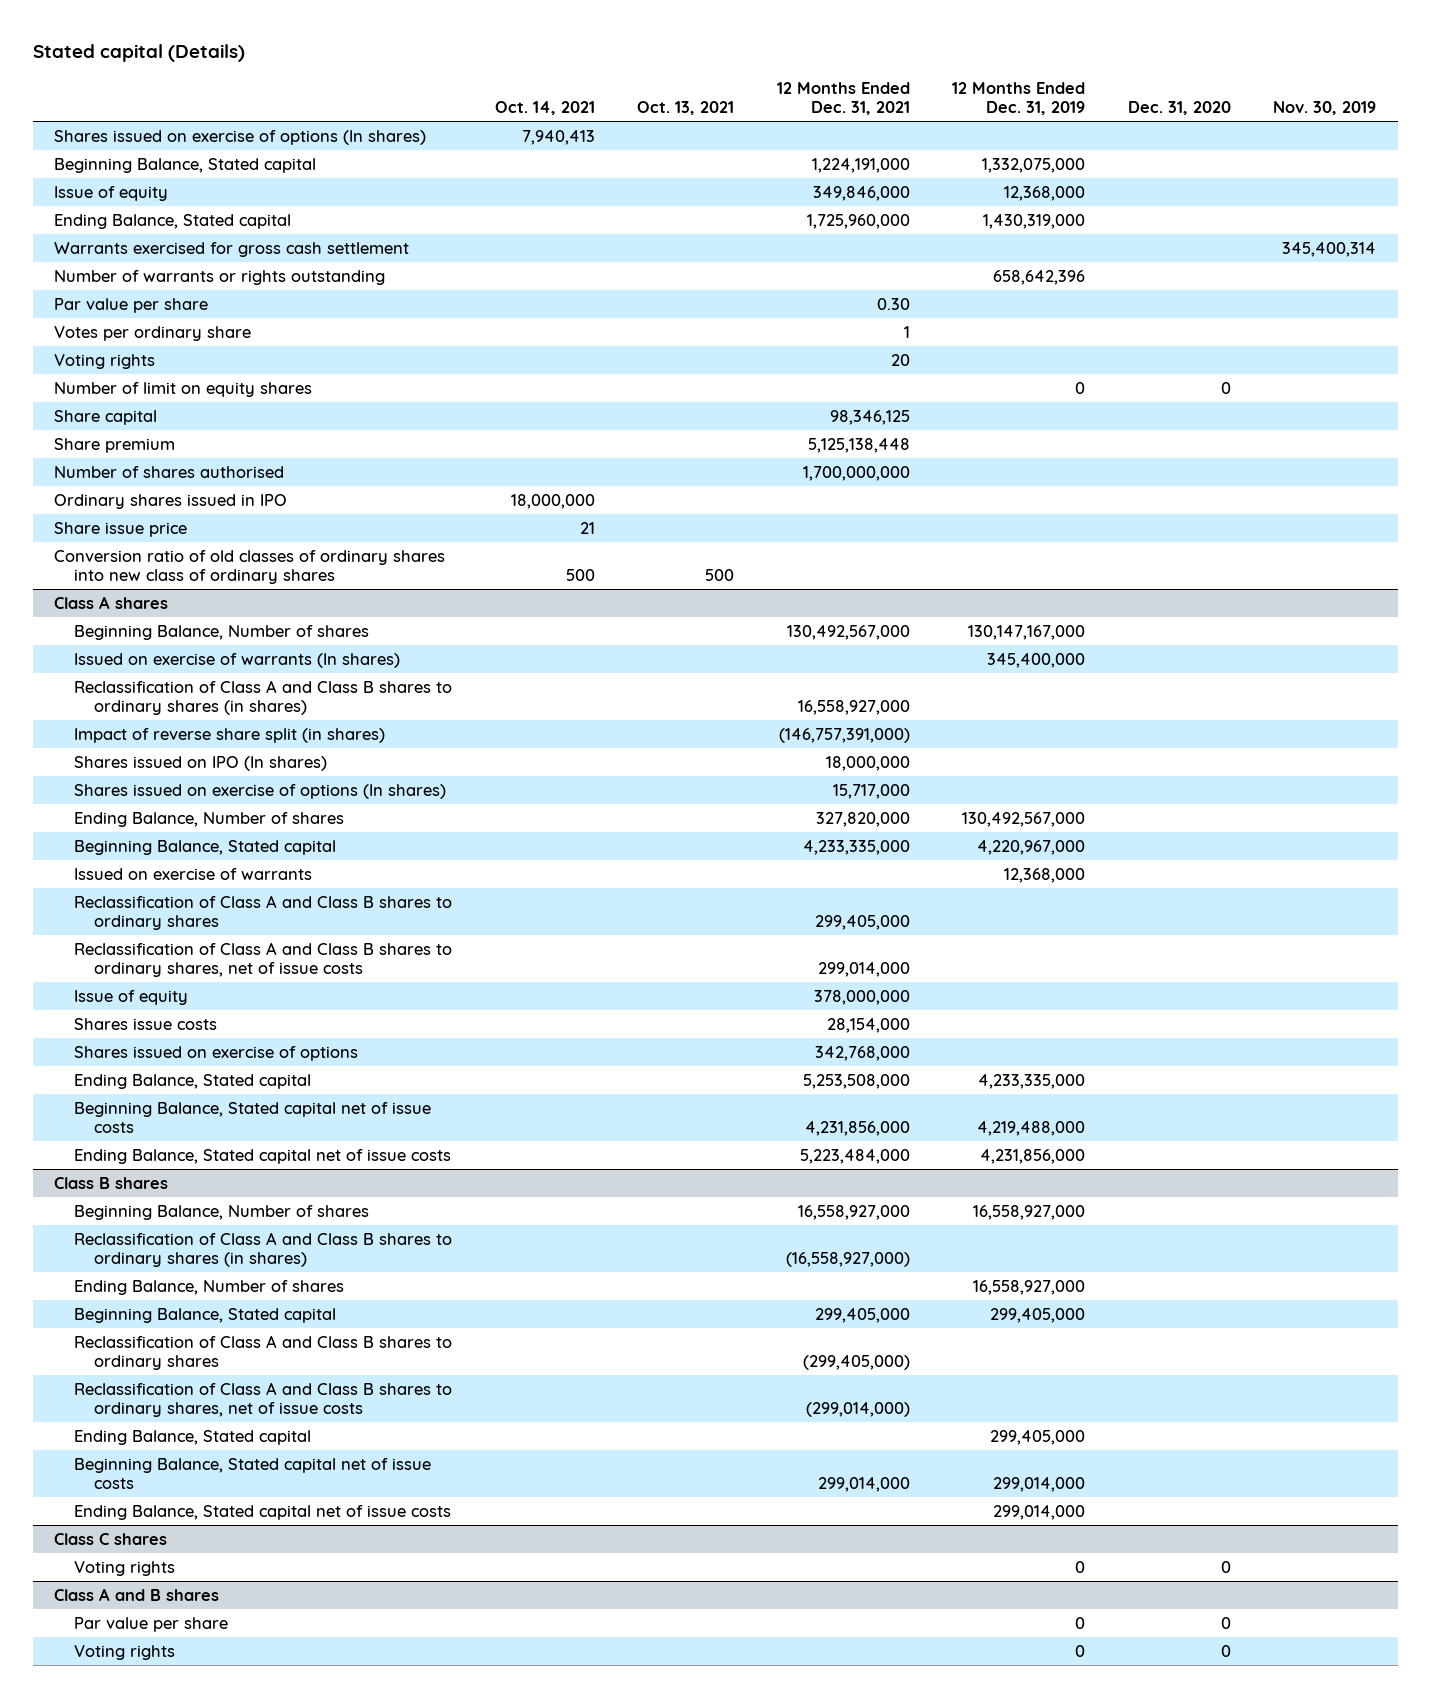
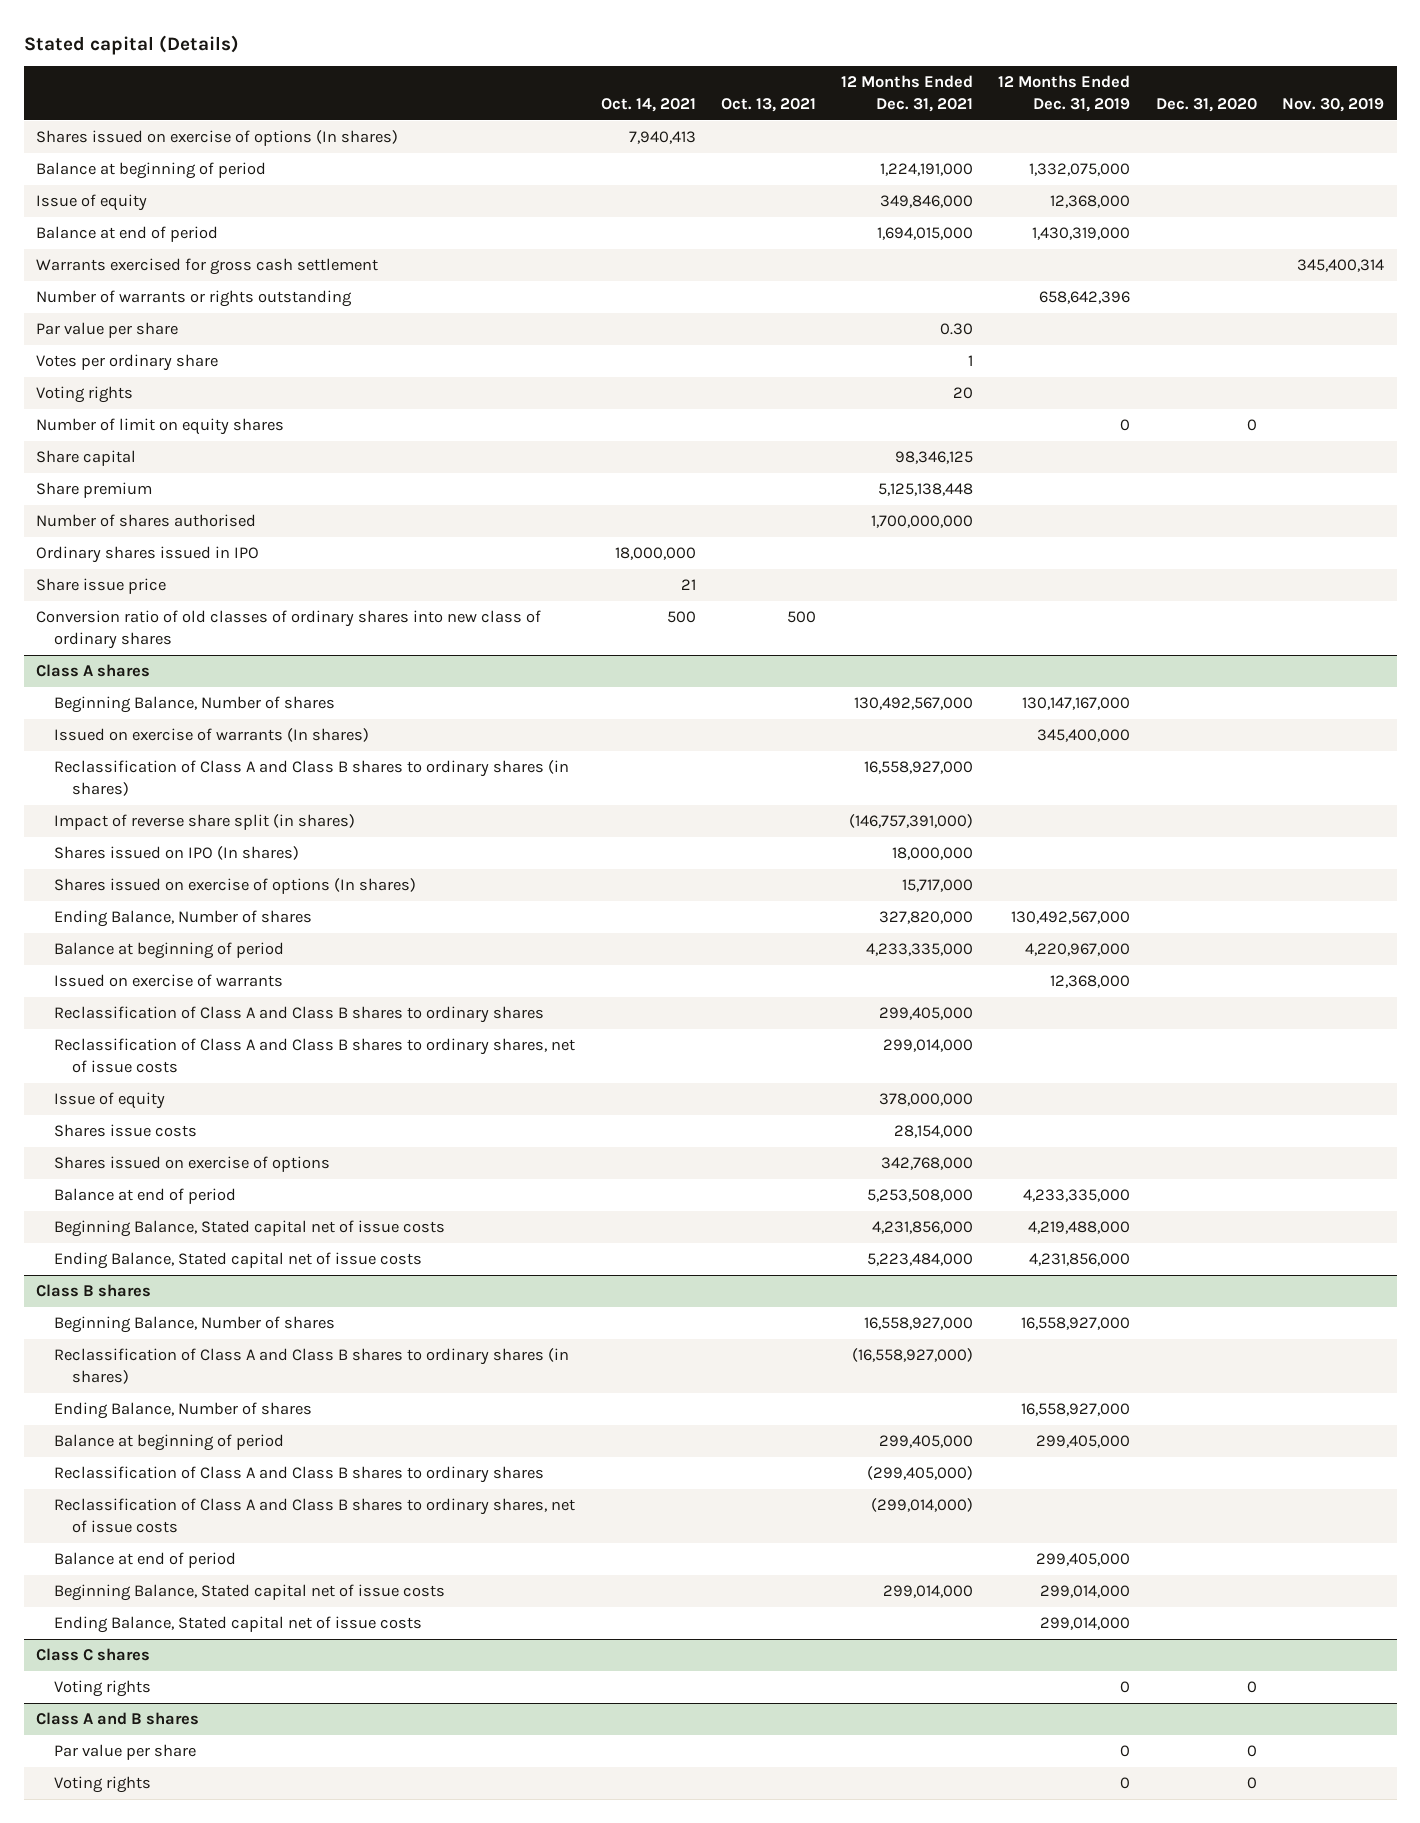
[53,157,316,173] Beginning Balance, Stated capital -> [36,162,267,180] Balance at beginning of period
[53,213,291,229] Ending Balance, Stated capital -> none
none -> [36,226,219,243] Balance at end of period
[74,839,337,855] Beginning Balance, Stated capital -> [54,942,285,960] Balance at beginning of period
[74,1073,312,1089] Ending Balance, Stated capital -> [54,1188,237,1205] Balance at end of period
[74,1307,337,1323] Beginning Balance, Stated capital -> [54,1434,285,1452] Balance at beginning of period
[74,1429,312,1445] Ending Balance, Stated capital -> [54,1552,237,1569] Balance at end of period

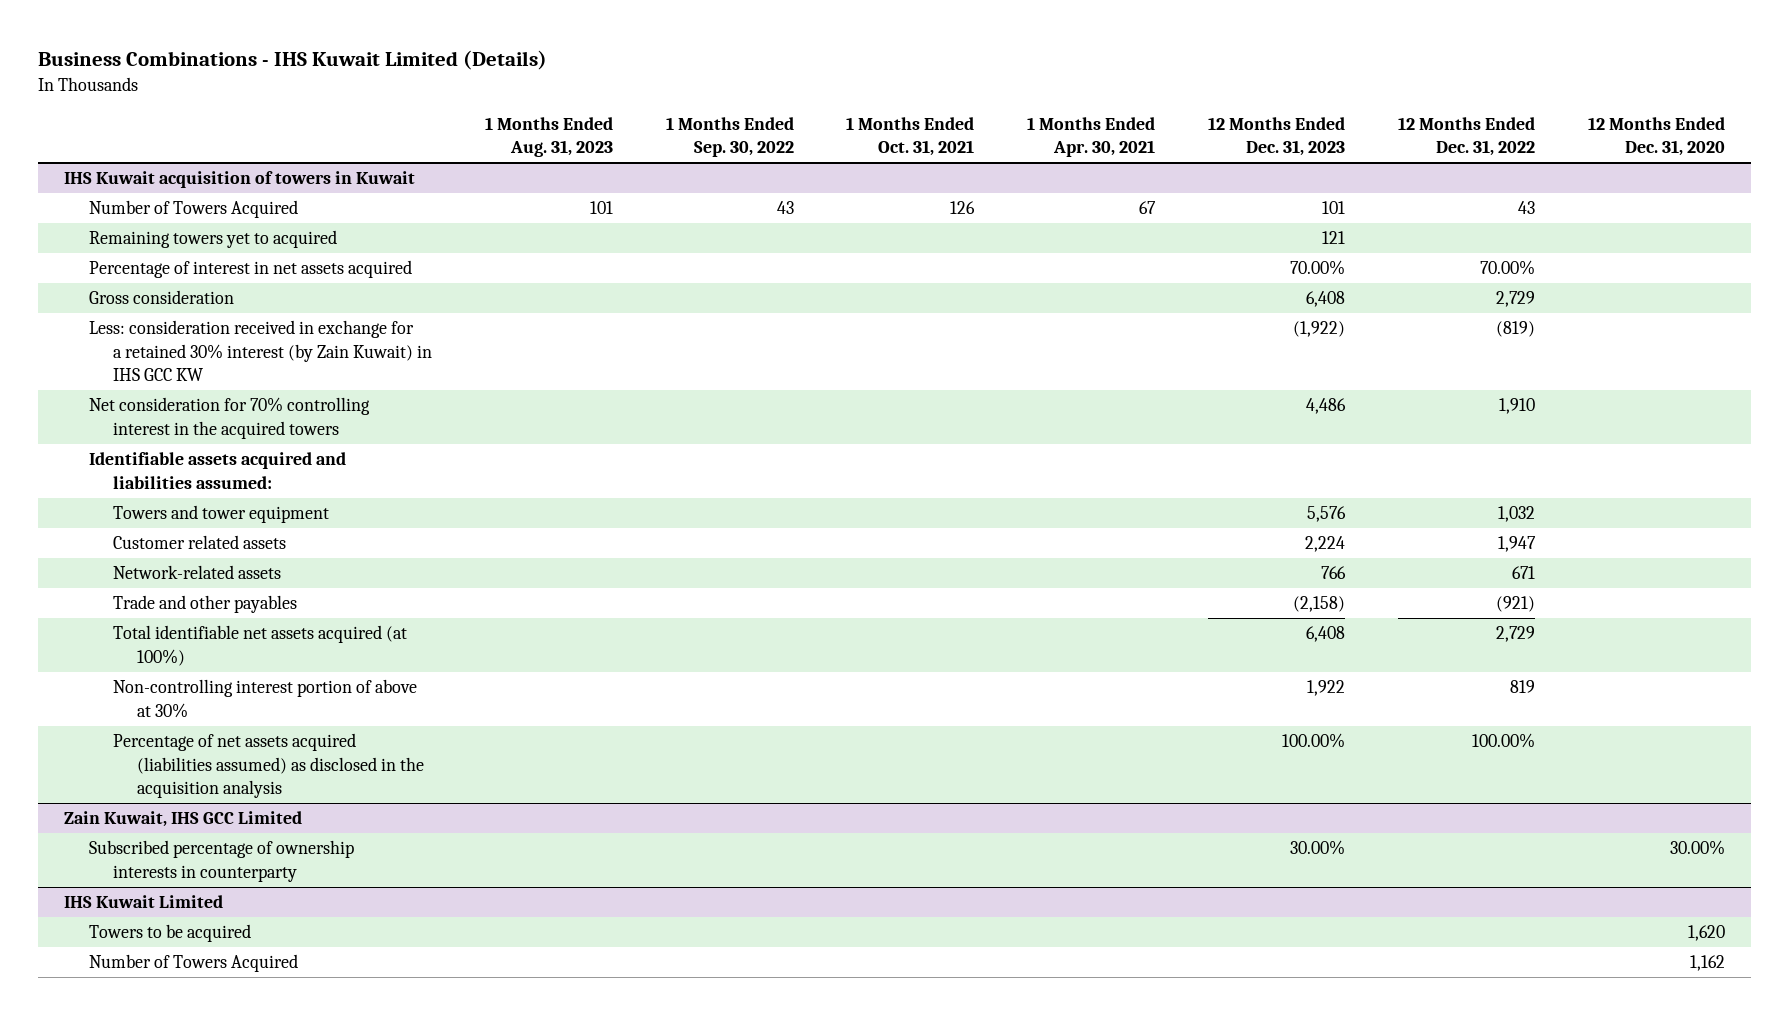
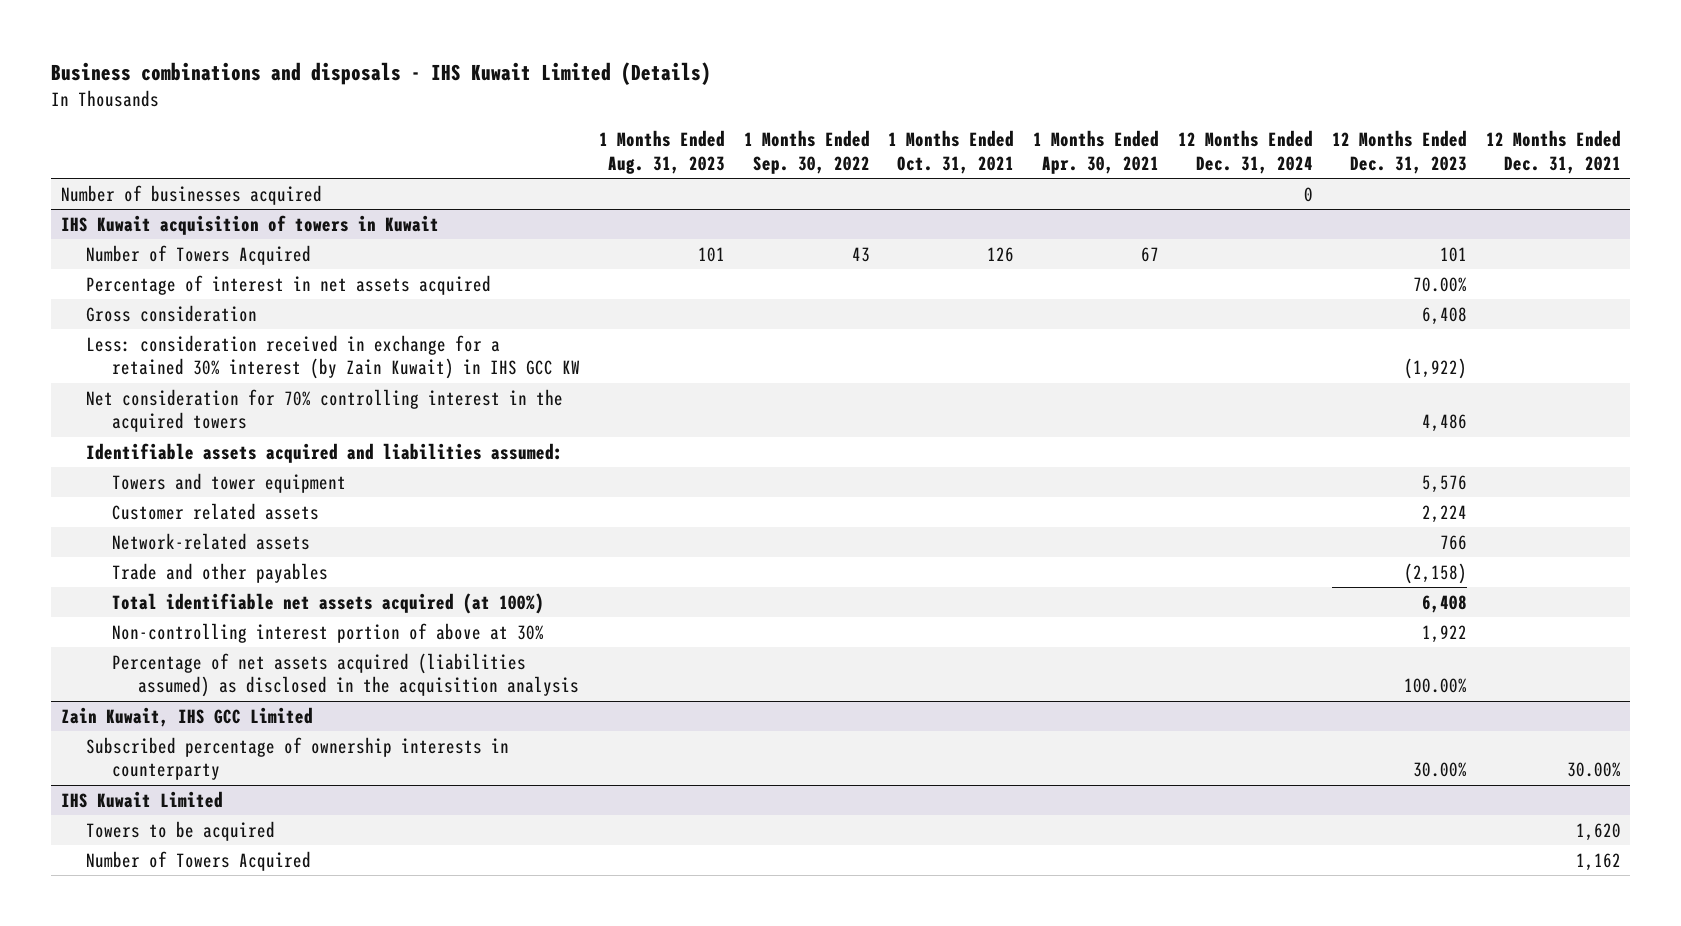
[37,50,547,71] Business Combinations - IHS Kuwait Limited (Details) -> [51,62,712,86] Business combinations and disposals - IHS Kuwait Limited (Details)
[1397,117,1535,157] 12 Months Ended Dec. 31, 2022 -> none
[1587,117,1725,157] 12 Months Ended Dec. 31, 2020 -> none
none -> [1178,130,1314,174] 12 Months Ended Dec. 31, 2024
none -> [1485,130,1621,174] 12 Months Ended Dec. 31, 2021
none -> [60,184,322,205] Number of businesses acquired
[88,230,337,249] Remaining towers yet to acquired -> none

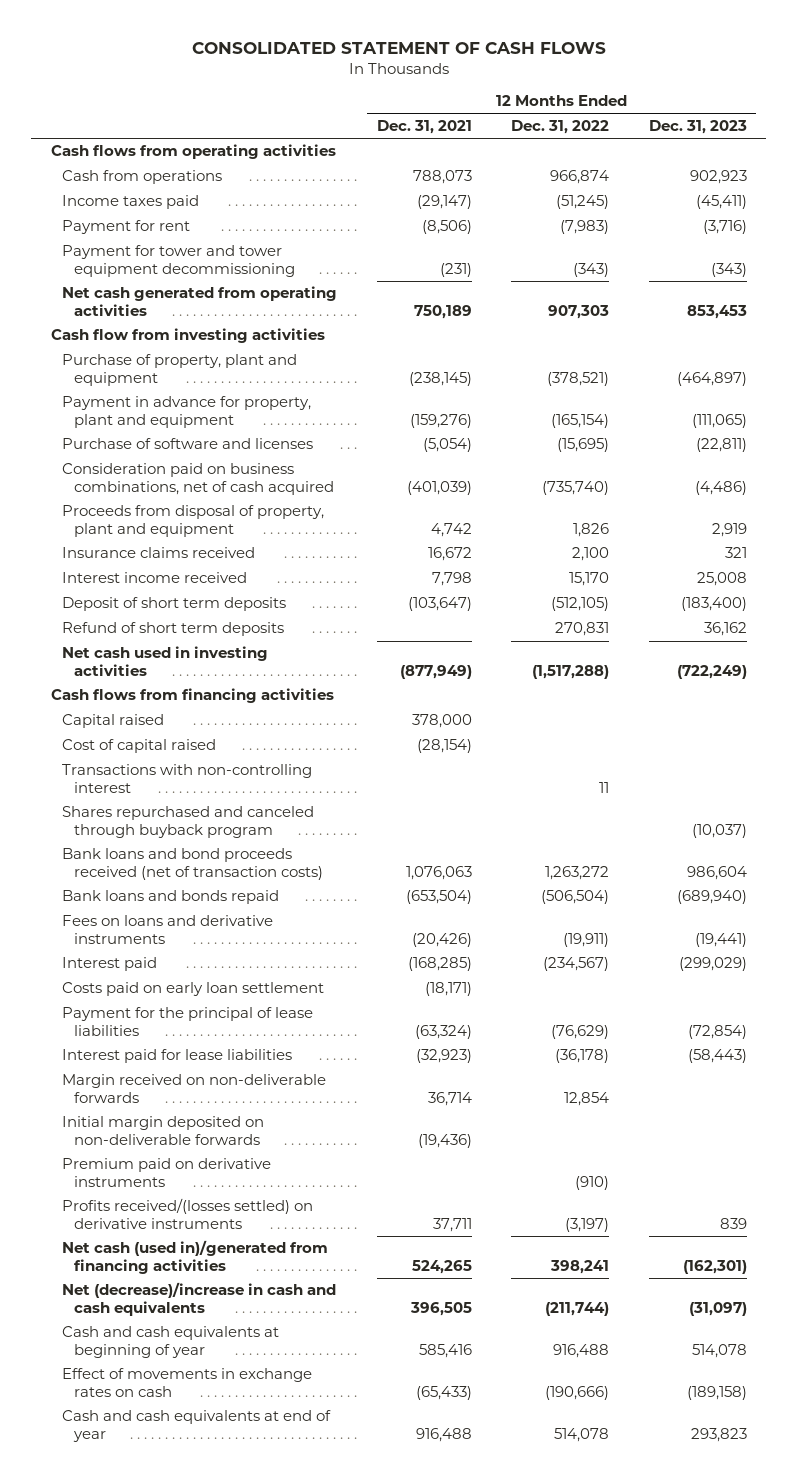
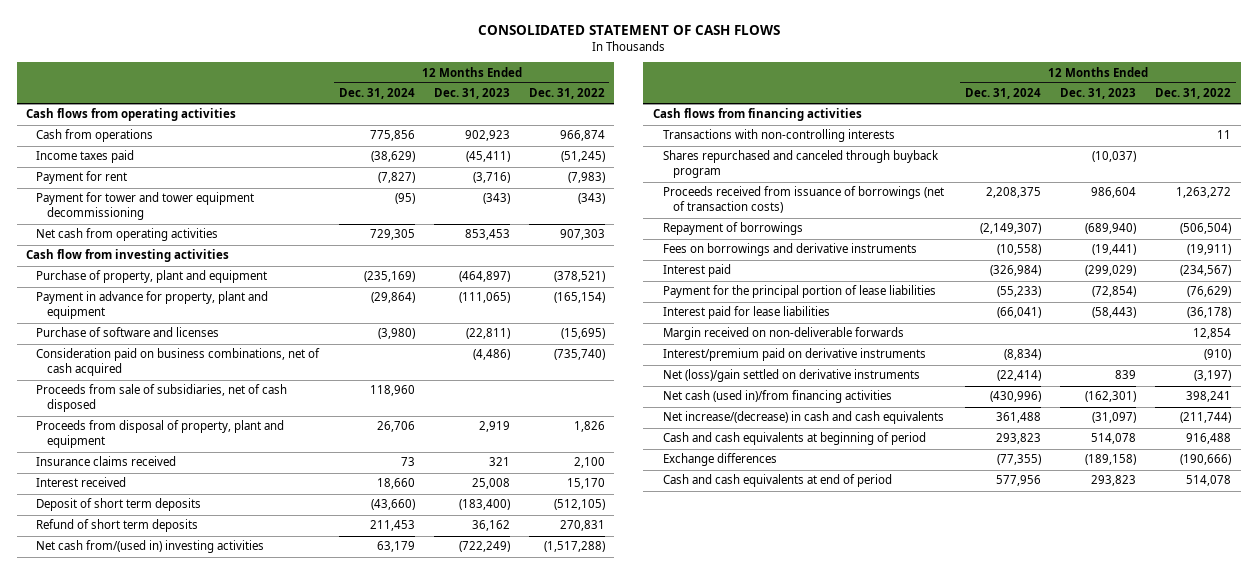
[376,120,472,135] Dec. 31, 2021 -> none
none -> [338,88,415,100] Dec. 31, 2024
[62,286,338,316] Net cash generated from operating activities -> [36,228,219,242] Net cash from operating activities
none -> [36,384,288,413] Proceeds from sale of subsidiaries, net of cash disposed
[62,572,248,584] Interest income received -> [36,477,127,488] Interest received
[62,646,269,676] Net cash used in investing activities -> [36,540,265,554] Net cash from/(used in) investing activities
[62,714,165,729] Capital raised -> none
[62,739,217,754] Cost of capital raised -> none
[62,764,313,793] Transactions with non-controlling interest -> [662,129,895,143] Transactions with non-controlling interests
[62,848,323,880] Bank loans and bond proceeds received (net of transaction costs) -> [662,186,944,214] Proceeds received from issuance of borrowings (net of transaction costs)
[62,890,280,905] Bank loans and bonds repaid -> [662,222,803,236] Repayment of borrowings
[62,915,274,944] Fees on loans and derivative instruments -> [662,243,917,257] Fees on borrowings and derivative instruments
[62,982,325,997] Costs paid on early loan settlement -> none
[62,1007,314,1036] Payment for the principal of lease liabilities -> [662,285,936,299] Payment for the principal portion of lease liabilities
[62,1116,265,1145] Initial margin deposited on non-deliverable forwards -> none
[62,1158,272,1187] Premium paid on derivative instruments -> [662,348,926,362] Interest/premium paid on derivative instruments
[62,1198,314,1229] Profits received/(losses settled) on derivative instruments -> [662,369,920,383] Net (loss)/gain settled on derivative instruments
[62,1240,329,1274] Net cash (used in)/generated from financing activities -> [662,390,892,404] Net cash (used in)/from financing activities
[62,1282,337,1316] Net (decrease)/increase in cash and cash equivalents -> [662,411,944,425] Net increase/(decrease) in cash and cash equivalents
[62,1326,280,1358] Cash and cash equivalents at beginning of year -> [662,432,926,446] Cash and cash equivalents at beginning of period
[62,1368,313,1397] Effect of movements in exchange rates on cash -> [662,453,777,467] Exchange differences
[62,1410,332,1442] Cash and cash equivalents at end of year -> [662,474,892,488] Cash and cash equivalents at end of period

